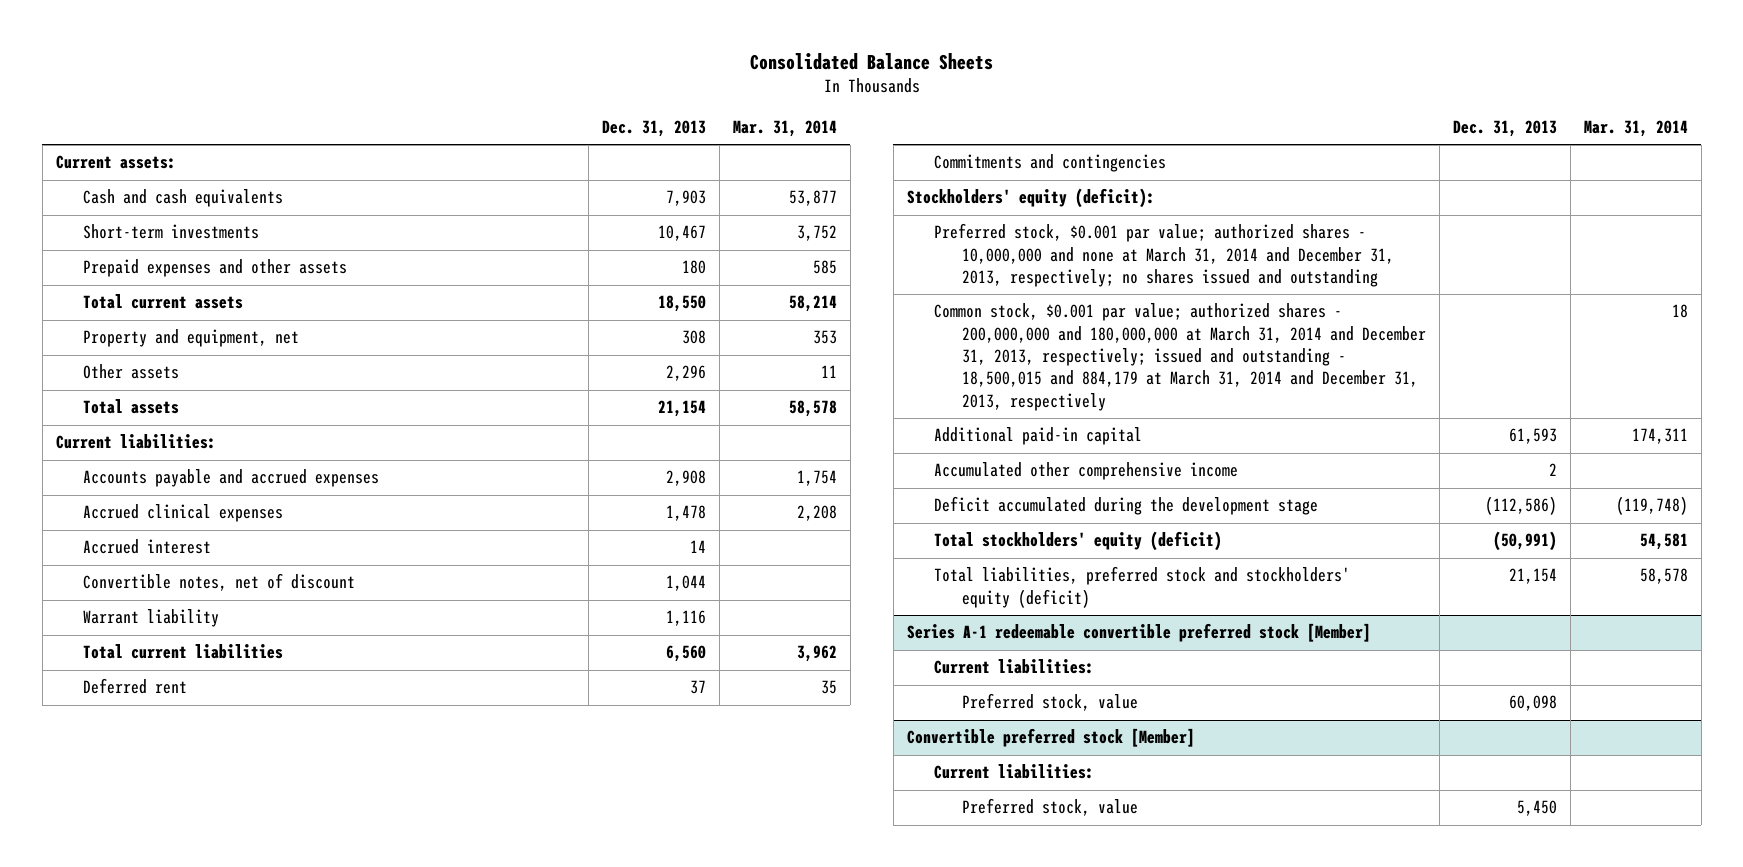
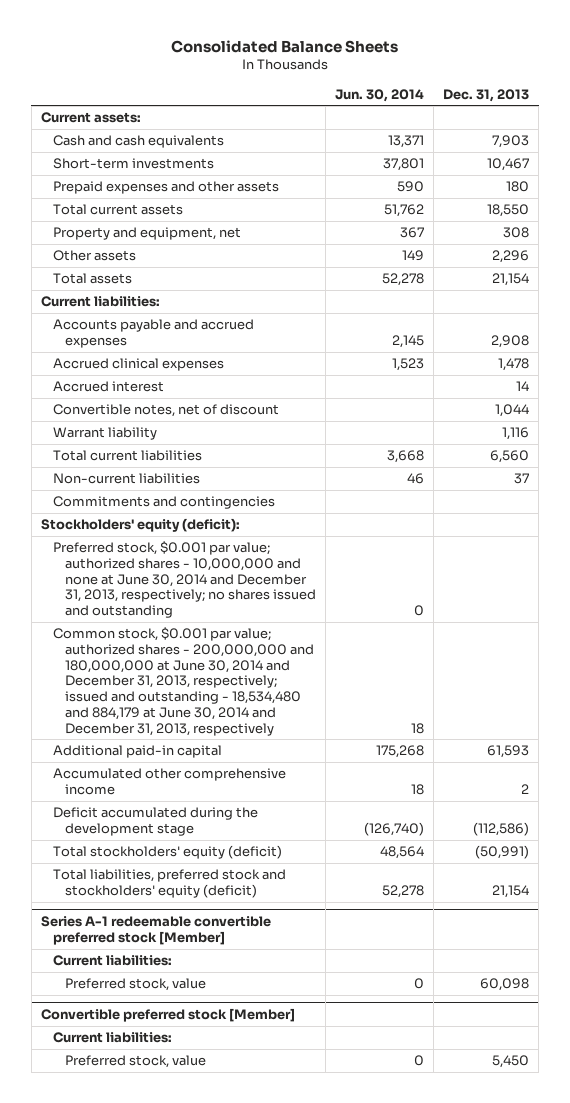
[732,120,837,138] Mar. 31, 2014 -> none
none -> [335,88,425,102] Jun. 30, 2014
[83,678,188,695] Deferred rent -> none
none -> [53,473,201,485] Non-current liabilities
[934,223,1394,288] Preferred stock, $0.001 par value; authorized shares - 10,000,000 and none at March 31, 2014 and December 31, 2013, respectively; no shares issued and outstanding -> [53,541,317,619] Preferred stock, $0.001 par value; authorized shares - 10,000,000 and none at June 30, 2014 and December 31, 2013, respectively; no shares issued and outstanding
[934,303,1426,411] Common stock, $0.001 par value; authorized shares - 200,000,000 and 180,000,000 at March 31, 2014 and December 31, 2013, respectively; issued and outstanding - 18,500,015 and 884,179 at March 31, 2014 and December 31, 2013, respectively -> [53,627,315,736] Common stock, $0.001 par value; authorized shares - 200,000,000 and 180,000,000 at June 30, 2014 and December 31, 2013, respectively; issued and outstanding - 18,534,480 and 884,179 at June 30, 2014 and December 31, 2013, respectively

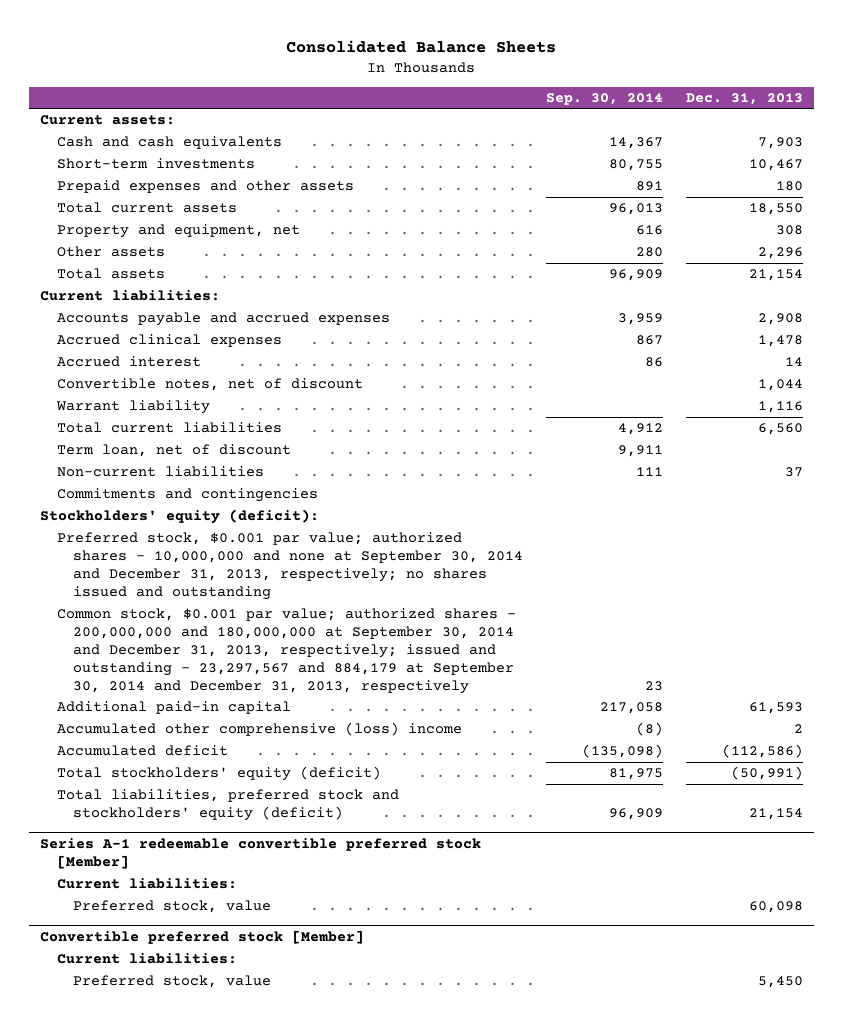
[335,88,425,102] Jun. 30, 2014 -> none
none -> [545,92,663,105] Sep. 30, 2014
none -> [56,444,291,458] Term loan, net of discount
[53,541,317,619] Preferred stock, $0.001 par value; authorized shares - 10,000,000 and none at June 30, 2014 and December 31, 2013, respectively; no shares issued and outstanding -> [56,532,524,600] Preferred stock, $0.001 par value; authorized shares - 10,000,000 and none at September 30, 2014 and December 31, 2013, respectively; no shares issued and outstanding
[53,627,315,736] Common stock, $0.001 par value; authorized shares - 200,000,000 and 180,000,000 at June 30, 2014 and December 31, 2013, respectively; issued and outstanding - 18,534,480 and 884,179 at June 30, 2014 and December 31, 2013, respectively -> [56,608,516,694] Common stock, $0.001 par value; authorized shares - 200,000,000 and 180,000,000 at September 30, 2014 and December 31, 2013, respectively; issued and outstanding - 23,297,567 and 884,179 at September 30, 2014 and December 31, 2013, respectively
[53,768,287,796] Accumulated other comprehensive income -> [56,722,462,737] Accumulated other comprehensive (loss) income
[53,807,259,837] Deficit accumulated during the development stage -> [56,745,228,757] Accumulated deficit

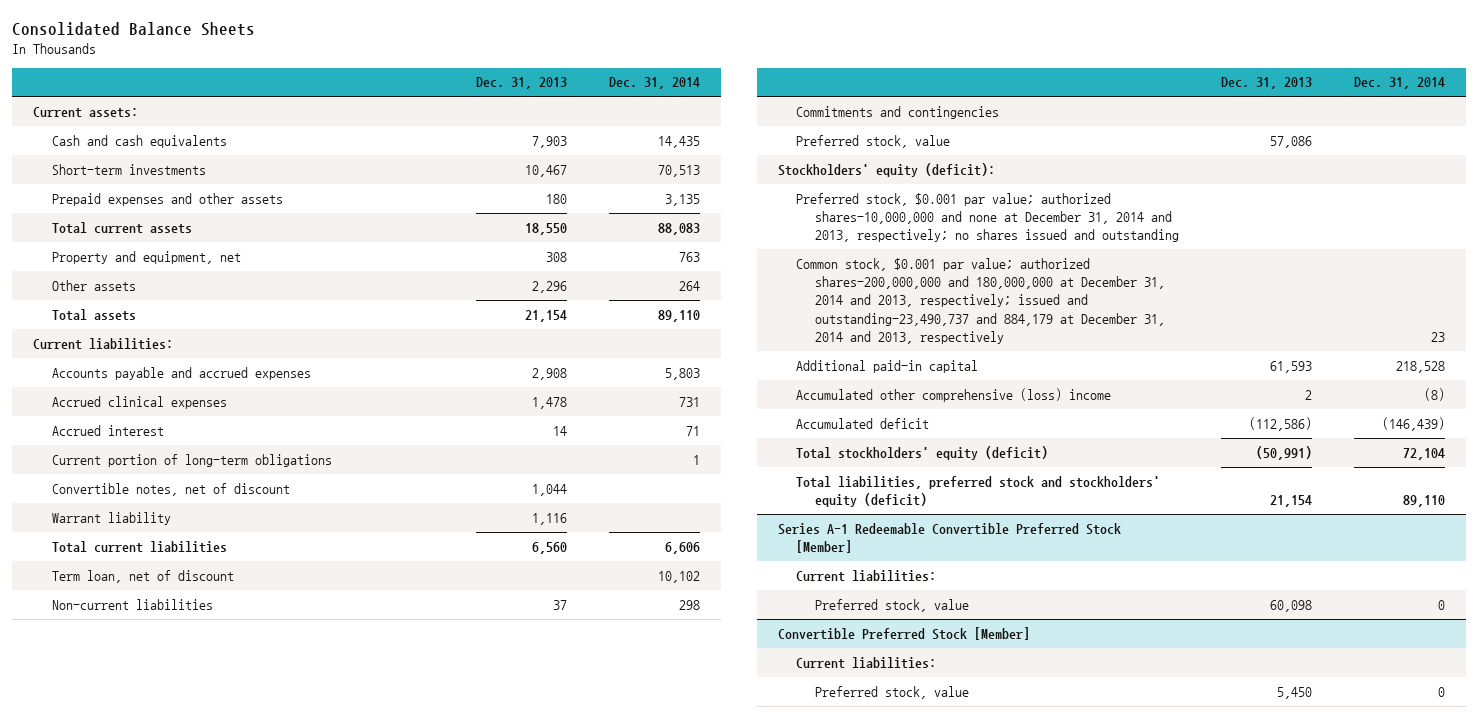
[545,92,663,105] Sep. 30, 2014 -> none
none -> [609,77,701,90] Dec. 31, 2014
none -> [51,453,332,467] Current portion of long-term obligations
none -> [796,134,951,148] Preferred stock, value
[56,532,524,600] Preferred stock, $0.001 par value; authorized shares - 10,000,000 and none at September 30, 2014 and December 31, 2013, respectively; no shares issued and outstanding -> [796,192,1179,243] Preferred stock, $0.001 par value; authorized shares-10,000,000 and none at December 31, 2014 and 2013, respectively; no shares issued and outstanding
[56,608,516,694] Common stock, $0.001 par value; authorized shares - 200,000,000 and 180,000,000 at September 30, 2014 and December 31, 2013, respectively; issued and outstanding - 23,297,567 and 884,179 at September 30, 2014 and December 31, 2013, respectively -> [796,257,1165,344] Common stock, $0.001 par value; authorized shares-200,000,000 and 180,000,000 at December 31, 2014 and 2013, respectively; issued and outstanding-23,490,737 and 884,179 at December 31, 2014 and 2013, respectively
[40,838,482,870] Series A-1 redeemable convertible preferred stock [Member] -> [777,522,1121,554] Series A-1 Redeemable Convertible Preferred Stock [Member]
[40,930,365,945] Convertible preferred stock [Member] -> [777,626,1030,640] Convertible Preferred Stock [Member]

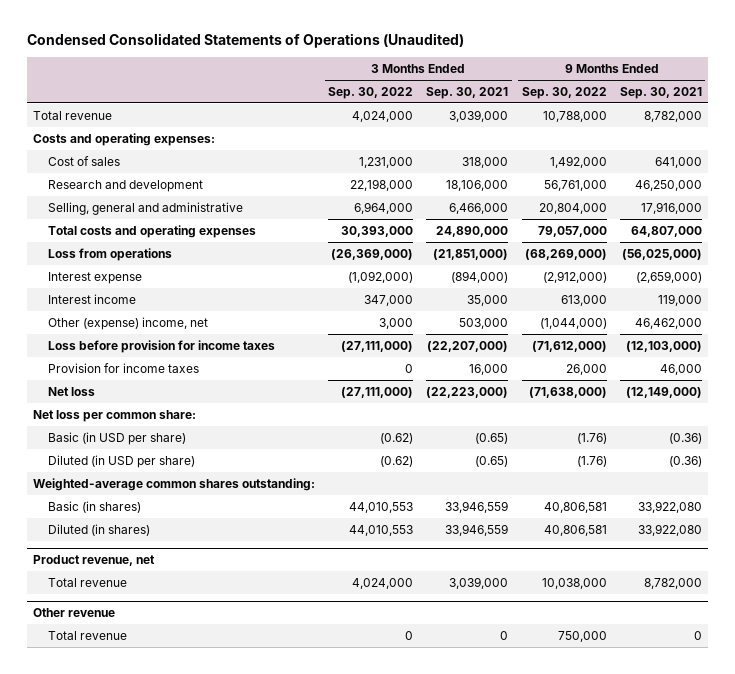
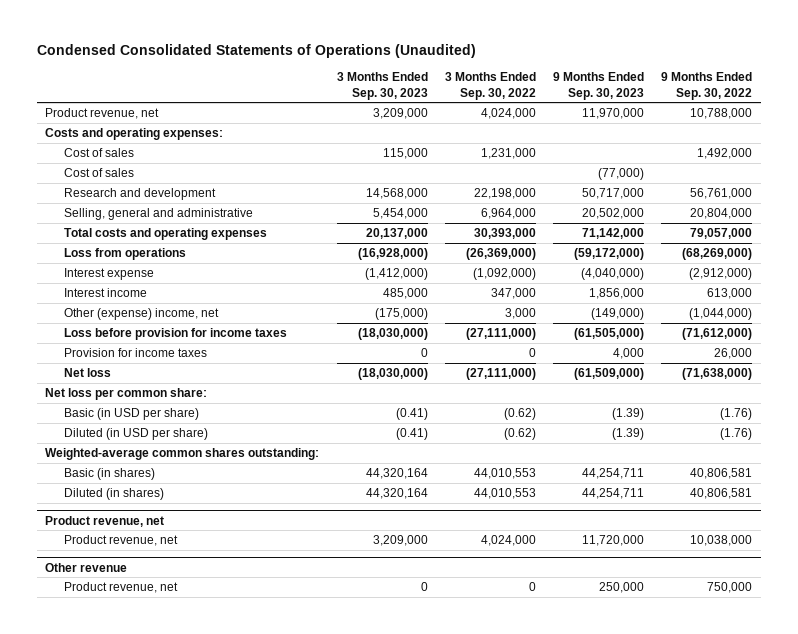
[426,86,509,99] Sep. 30, 2021 -> none
[619,86,702,99] Sep. 30, 2021 -> none
none -> [336,72,428,100] 3 Months Ended Sep. 30, 2023
none -> [553,72,645,100] 9 Months Ended Sep. 30, 2023
[33,110,113,120] Total revenue -> [45,107,160,119] Product revenue, net
none -> [64,167,135,177] Cost of sales
[48,577,128,587] Total revenue -> [64,534,179,546] Product revenue, net
[48,630,128,640] Total revenue -> [64,581,179,593] Product revenue, net

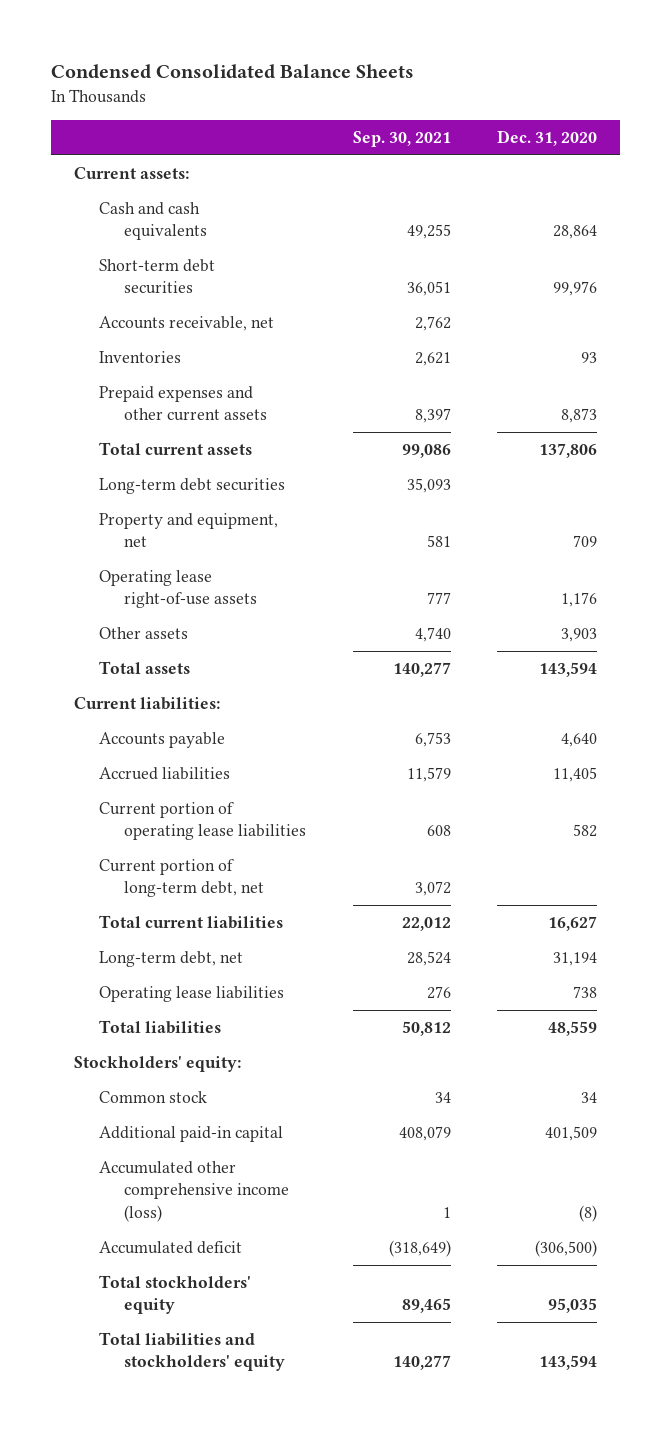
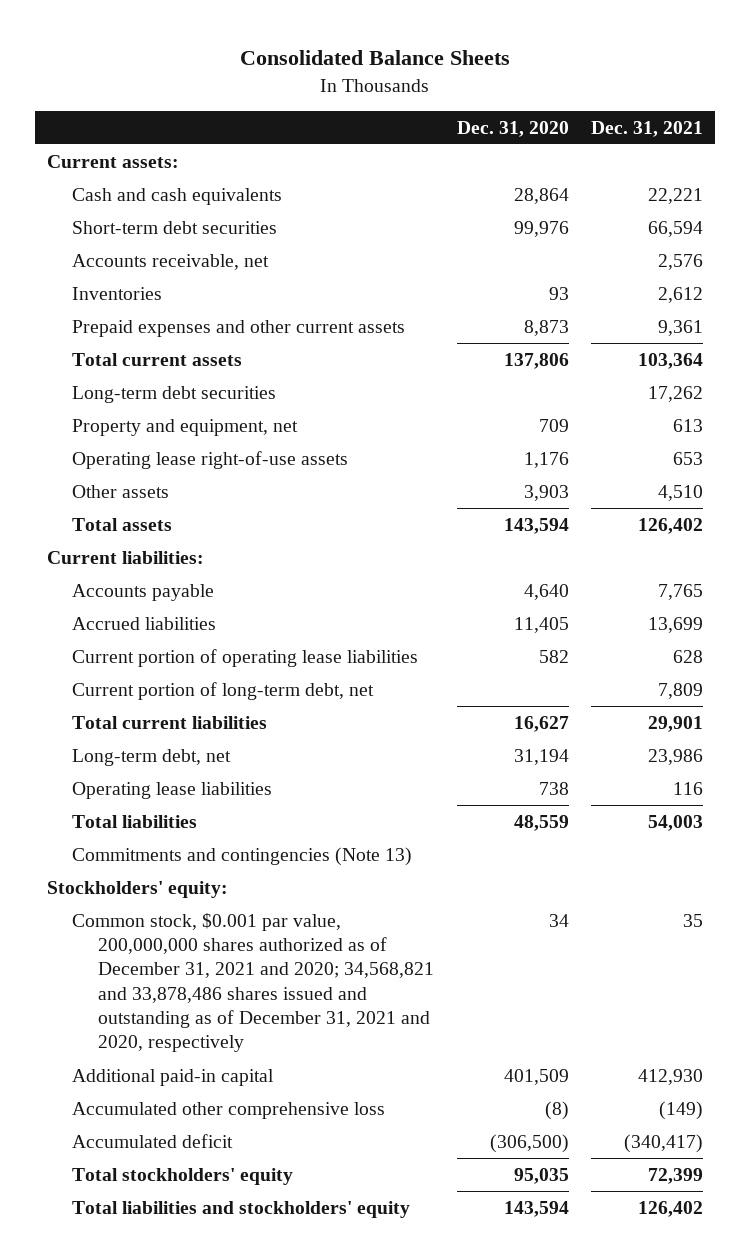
[51,64,415,80] Condensed Consolidated Balance Sheets -> [240,50,511,66] Consolidated Balance Sheets
[352,130,451,147] Sep. 30, 2021 -> none
none -> [591,120,704,137] Dec. 31, 2021
none -> [72,846,413,866] Commitments and contingencies (Note 13)
[99,1091,208,1104] Common stock -> [72,912,435,1053] Common stock, $0.001 par value, 200,000,000 shares authorized as of December 31, 2021 and 2020; 34,568,821 and 33,878,486 shares issued and outstanding as of December 31, 2021 and 2020, respectively
[99,1161,290,1222] Accumulated other comprehensive income (loss) -> [72,1101,386,1119] Accumulated other comprehensive loss

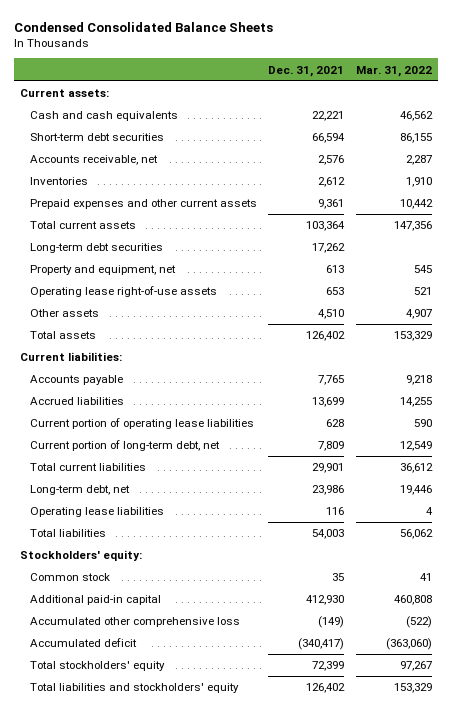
[240,50,511,66] Consolidated Balance Sheets -> [13,21,273,32] Condensed Consolidated Balance Sheets
[456,120,569,137] Dec. 31, 2020 -> none
none -> [355,65,432,77] Mar. 31, 2022
[72,846,413,866] Commitments and contingencies (Note 13) -> none
[72,912,435,1053] Common stock, $0.001 par value, 200,000,000 shares authorized as of December 31, 2021 and 2020; 34,568,821 and 33,878,486 shares issued and outstanding as of December 31, 2021 and 2020, respectively -> [29,573,110,582] Common stock

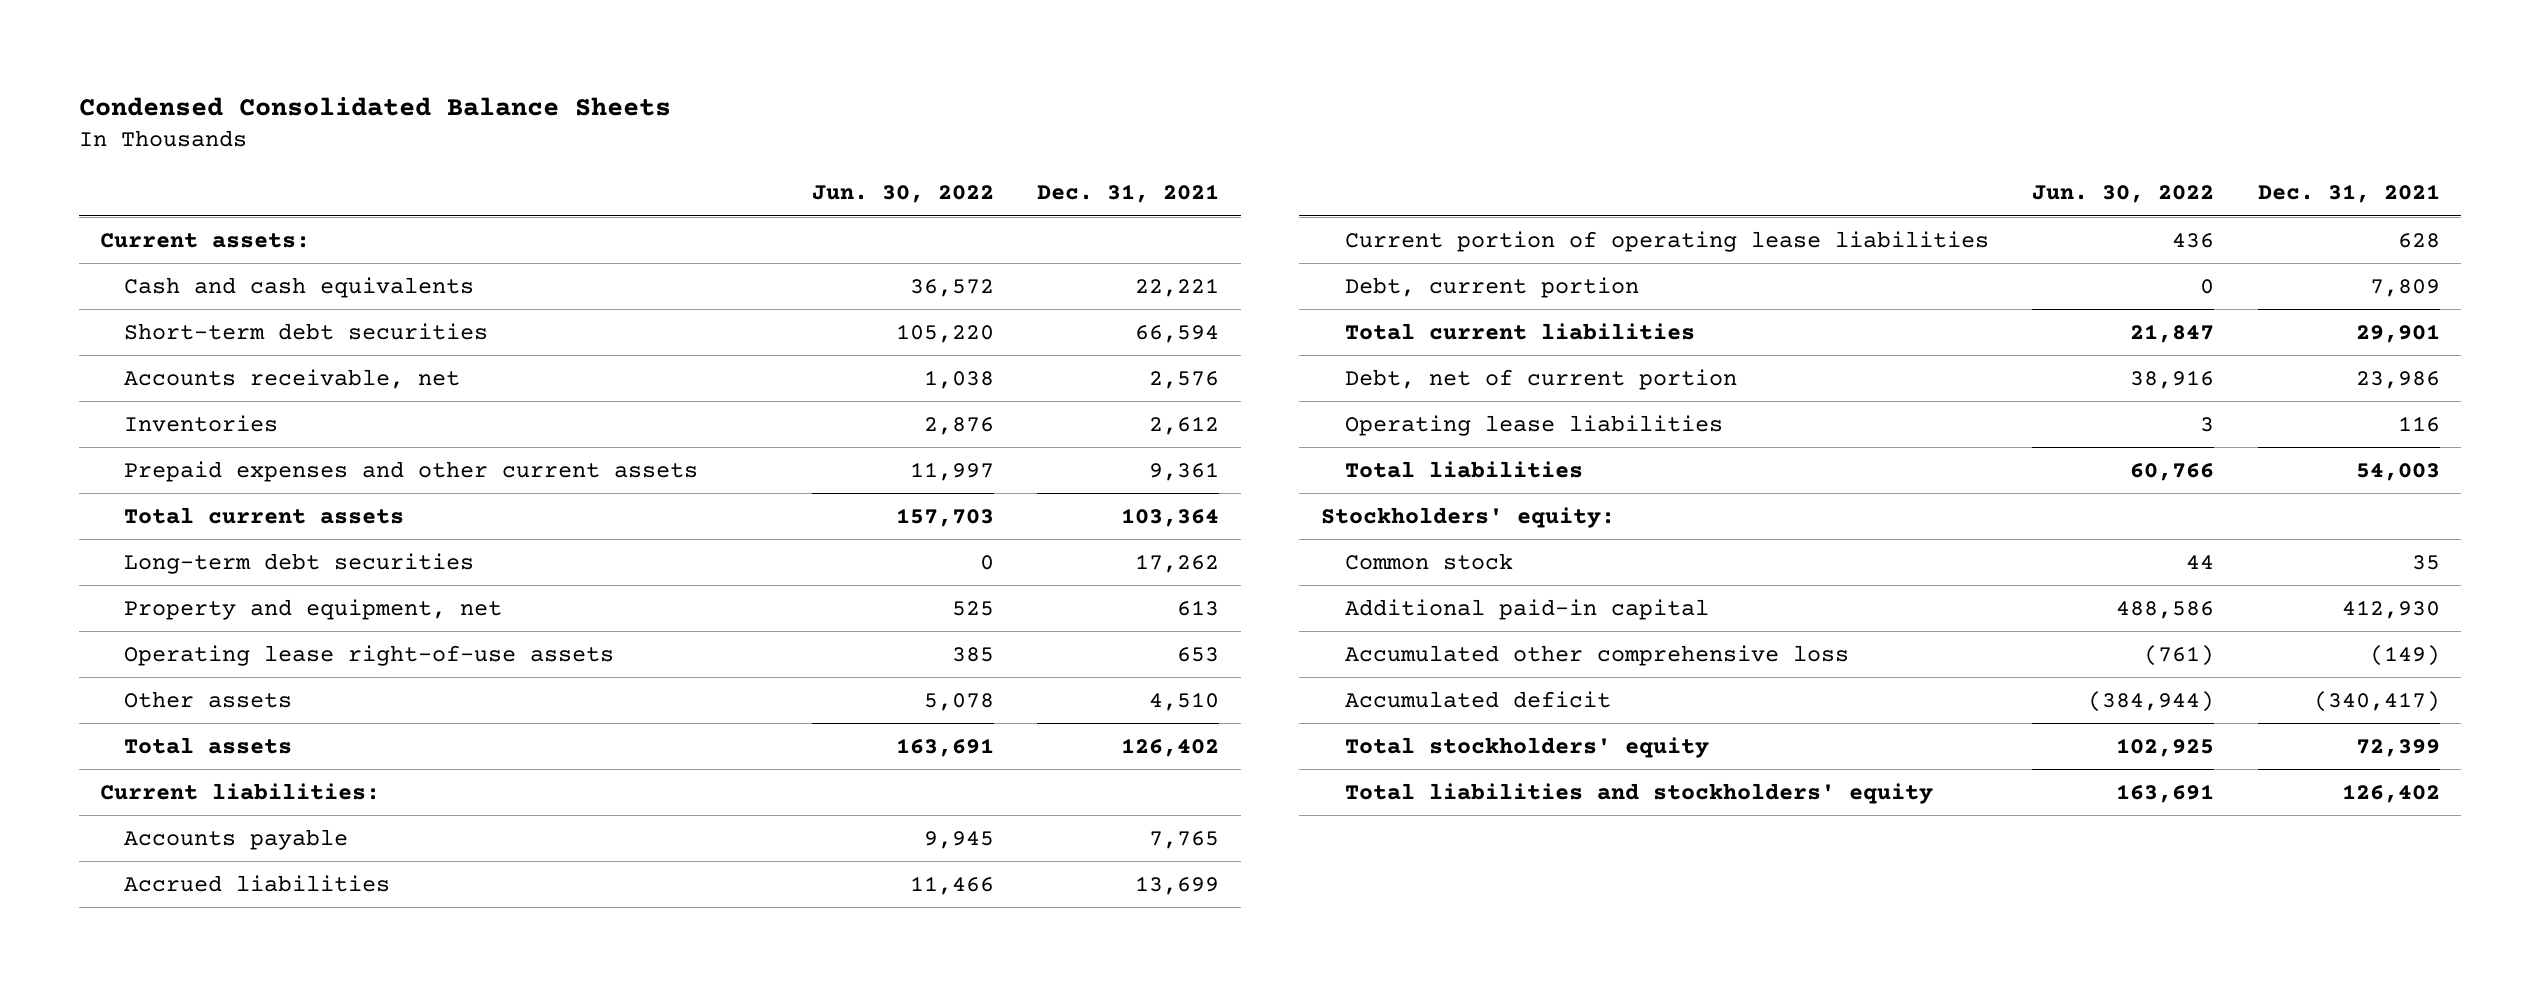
[355,65,432,77] Mar. 31, 2022 -> none
none -> [811,185,994,204] Jun. 30, 2022
[29,440,220,452] Current portion of long-term debt, net -> [1344,276,1639,298] Debt, current portion
[29,485,130,496] Long-term debt, net -> [1344,368,1737,390] Debt, net of current portion

